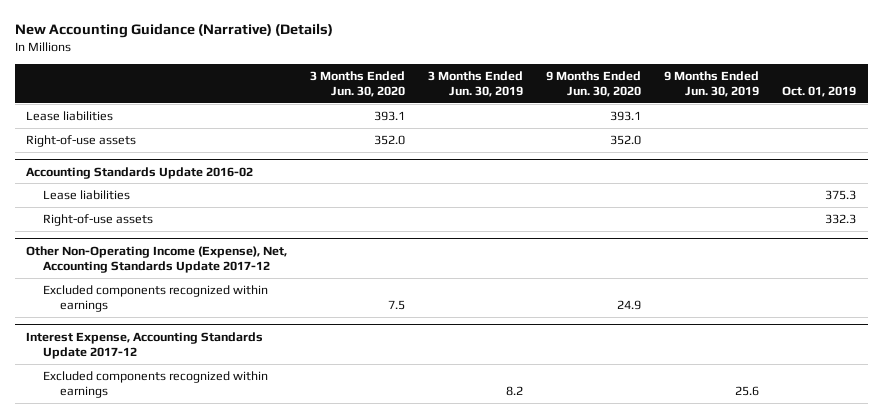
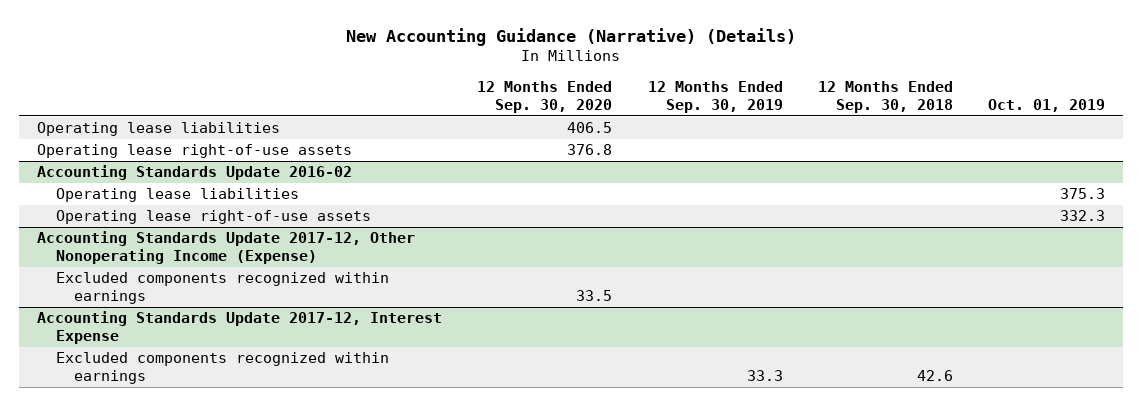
[310,70,406,98] 3 Months Ended Jun. 30, 2020 -> none
[428,70,524,98] 3 Months Ended Jun. 30, 2019 -> none
[546,70,642,98] 9 Months Ended Jun. 30, 2020 -> none
[664,70,760,98] 9 Months Ended Jun. 30, 2019 -> none
none -> [477,81,613,114] 12 Months Ended Sep. 30, 2020
none -> [647,81,783,114] 12 Months Ended Sep. 30, 2019
none -> [817,81,953,114] 12 Months Ended Sep. 30, 2018
[26,110,114,121] Lease liabilities -> [36,122,280,137] Operating lease liabilities
[26,134,137,147] Right-of-use assets -> [36,144,352,159] Operating lease right-of-use assets
[43,189,131,200] Lease liabilities -> [55,188,299,203] Operating lease liabilities
[43,213,154,226] Right-of-use assets -> [55,210,371,225] Operating lease right-of-use assets
[26,245,288,273] Other Non-Operating Income (Expense), Net, Accounting Standards Update 2017-12 -> [36,231,415,265] Accounting Standards Update 2017-12, Other Nonoperating Income (Expense)
[26,331,264,359] Interest Expense, Accounting Standards Update 2017-12 -> [36,311,442,345] Accounting Standards Update 2017-12, Interest Expense

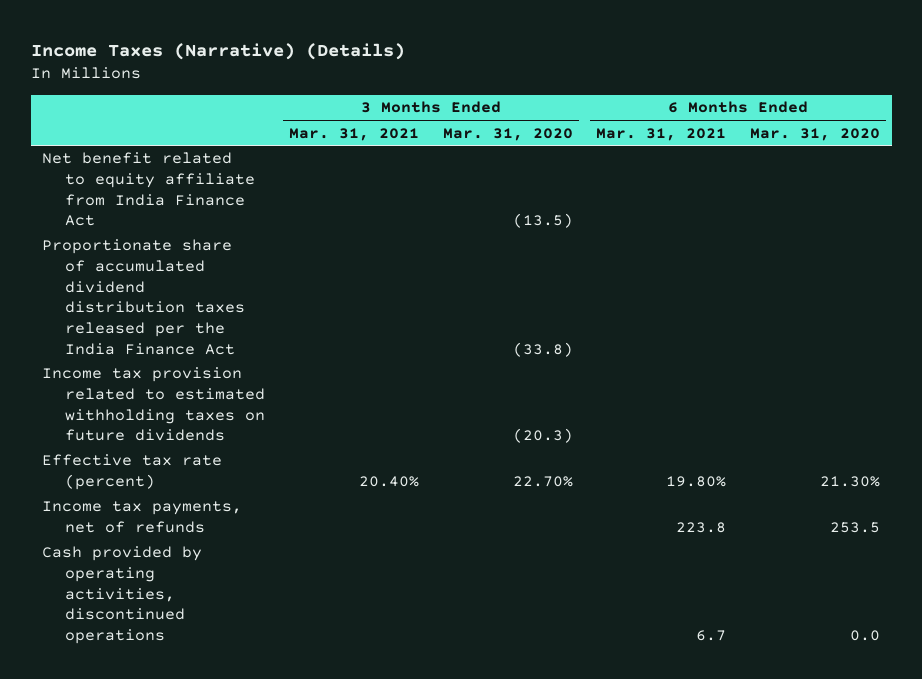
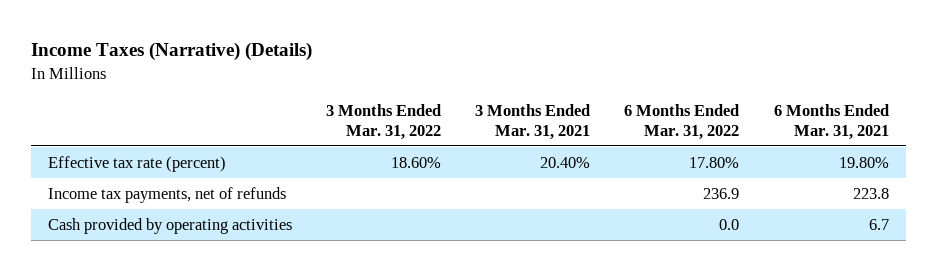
[442,127,573,141] Mar. 31, 2020 -> none
[750,127,881,141] Mar. 31, 2020 -> none
none -> [326,103,442,140] 3 Months Ended Mar. 31, 2022
none -> [624,103,740,140] 6 Months Ended Mar. 31, 2022
[42,152,256,227] Net benefit related to equity affiliate from India Finance Act -> none
[42,239,246,355] Proportionate share of accumulated dividend distribution taxes released per the India Finance Act -> none
[42,367,266,442] Income tax provision related to estimated withholding taxes on future dividends -> none
[42,546,203,644] Cash provided by operating activities, discontinued operations -> [47,218,292,235] Cash provided by operating activities

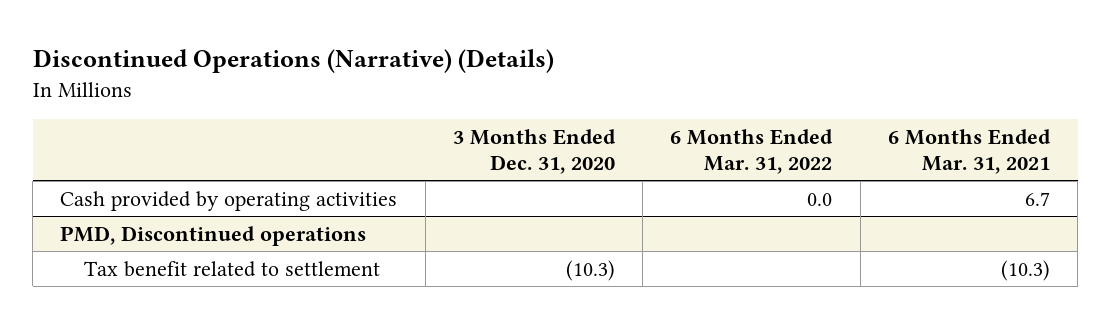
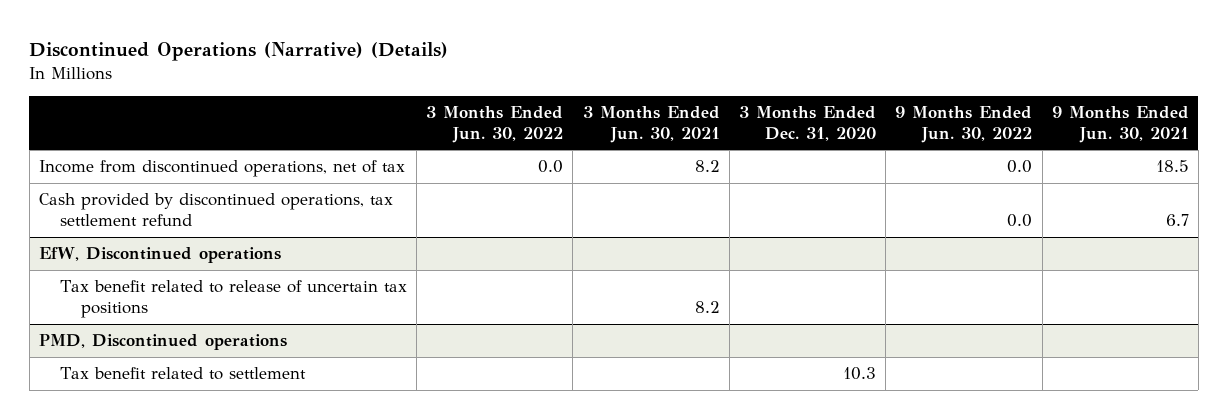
[670,128,834,174] 6 Months Ended Mar. 31, 2022 -> none
[887,128,1051,174] 6 Months Ended Mar. 31, 2021 -> none
none -> [426,105,564,143] 3 Months Ended Jun. 30, 2022
none -> [582,105,720,143] 3 Months Ended Jun. 30, 2021
none -> [895,105,1033,143] 9 Months Ended Jun. 30, 2022
none -> [1051,105,1189,143] 9 Months Ended Jun. 30, 2021
none -> [39,160,406,178] Income from discontinued operations, net of tax
[60,190,398,211] Cash provided by operating activities -> [39,193,394,227] Cash provided by discontinued operations, tax settlement refund
none -> [39,247,282,264] EfW, Discontinued operations
none -> [59,280,407,319] Tax benefit related to release of uncertain tax positions
[565,259,615,281] (10.3) -> [843,367,877,381] 10.3

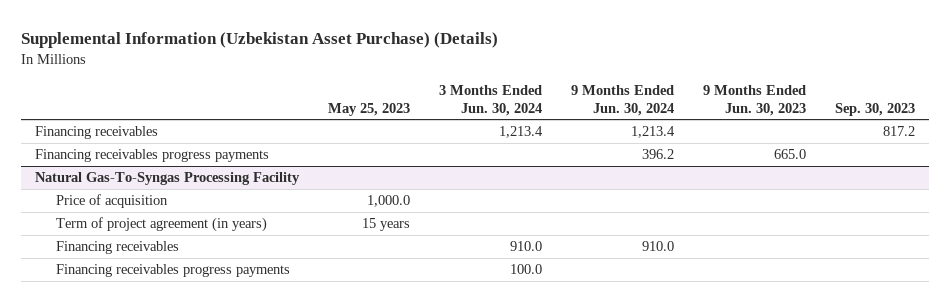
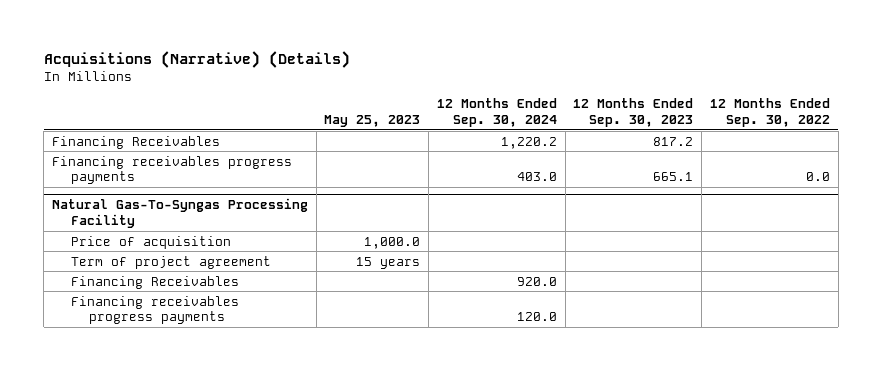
[20,31,498,48] Supplemental Information (Uzbekistan Asset Purchase) (Details) -> [43,50,350,68] Acquisitions (Narrative) (Details)
[439,84,543,116] 3 Months Ended Jun. 30, 2024 -> none
[570,84,674,116] 9 Months Ended Jun. 30, 2024 -> none
[702,84,806,116] 9 Months Ended Jun. 30, 2023 -> none
[834,102,915,116] Sep. 30, 2023 -> none
none -> [436,98,557,127] 12 Months Ended Sep. 30, 2024
none -> [573,98,694,127] 12 Months Ended Sep. 30, 2023
none -> [709,98,830,127] 12 Months Ended Sep. 30, 2022
[35,126,159,140] Financing receivables -> [51,135,220,149] Financing Receivables
[56,217,268,233] Term of project agreement (in years) -> [70,255,271,269] Term of project agreement
[56,241,180,255] Financing receivables -> [70,275,239,289] Financing Receivables

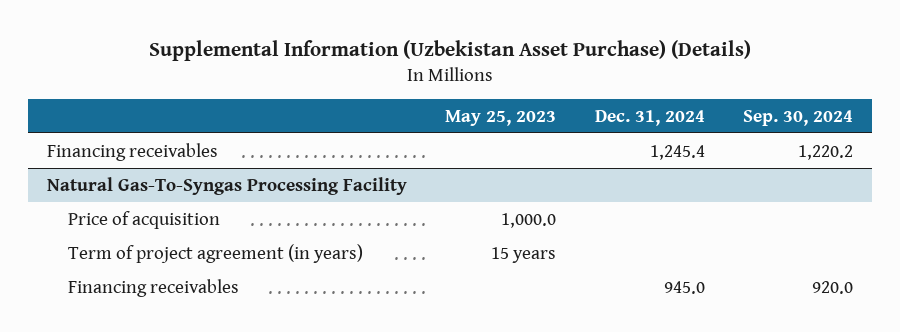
[43,50,350,68] Acquisitions (Narrative) (Details) -> [148,39,751,61] Supplemental Information (Uzbekistan Asset Purchase) (Details)
[436,98,557,127] 12 Months Ended Sep. 30, 2024 -> none
[573,98,694,127] 12 Months Ended Sep. 30, 2023 -> none
[709,98,830,127] 12 Months Ended Sep. 30, 2022 -> none
none -> [594,109,705,126] Dec. 31, 2024
none -> [743,109,854,126] Sep. 30, 2024
[51,155,292,185] Financing receivables progress payments -> none
[51,135,220,149] Financing Receivables -> [46,142,218,161] Financing receivables
[70,295,239,325] Financing receivables progress payments -> none
[70,255,271,269] Term of project agreement -> [67,243,363,263] Term of project agreement (in years)
[70,275,239,289] Financing Receivables -> [67,278,239,297] Financing receivables

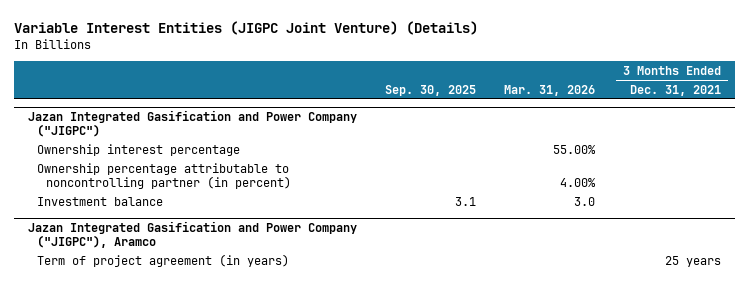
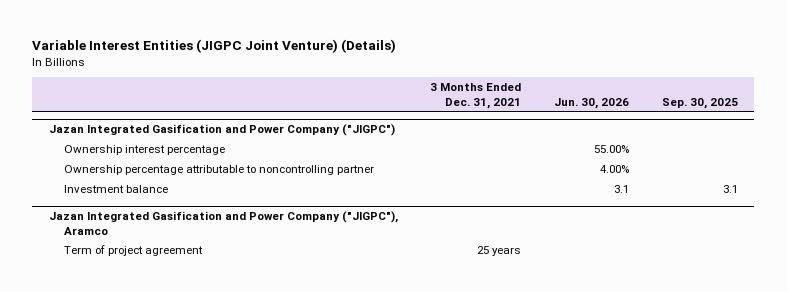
[504,84,596,96] Mar. 31, 2026 -> none
none -> [554,97,630,109] Jun. 30, 2026
[36,162,291,189] Ownership percentage attributable to noncontrolling partner (in percent) -> [63,164,374,175] Ownership percentage attributable to noncontrolling partner
[36,253,289,267] Term of project agreement (in years) -> [63,244,203,256] Term of project agreement

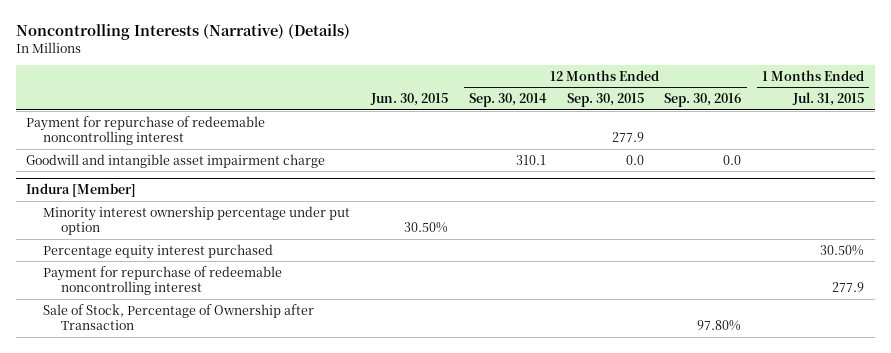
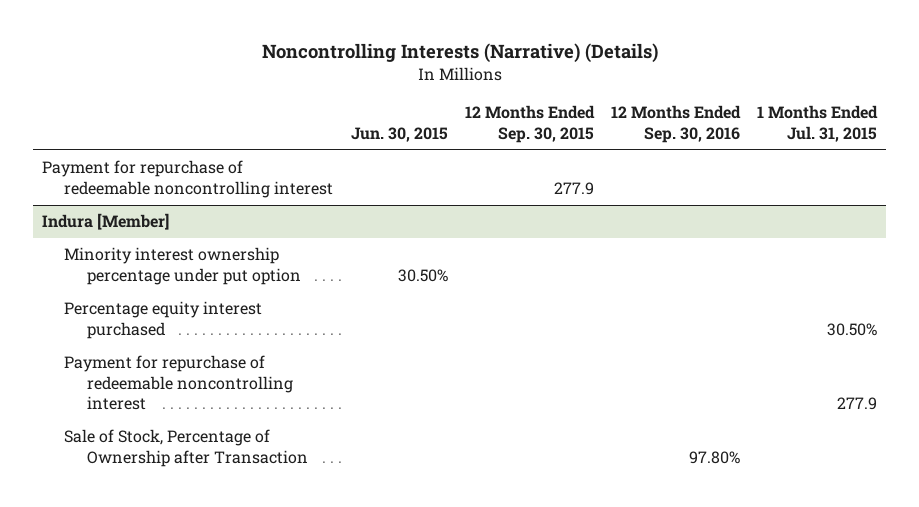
[468,93,547,108] Sep. 30, 2014 -> none
[26,153,326,168] Goodwill and intangible asset impairment charge -> none

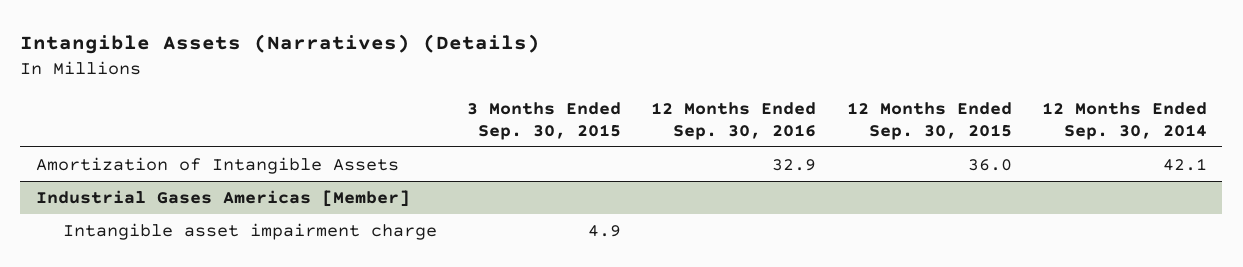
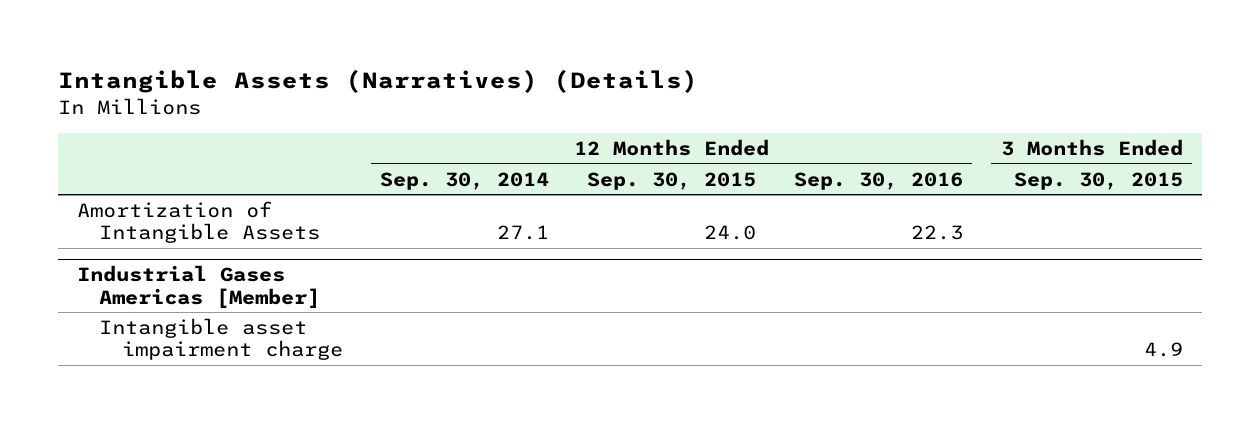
[772,158,817,171] 32.9 -> [910,225,963,241] 22.3
[967,158,1012,171] 36.0 -> [704,225,757,241] 24.0
[1163,157,1208,171] 42.1 -> [497,225,550,241] 27.1

